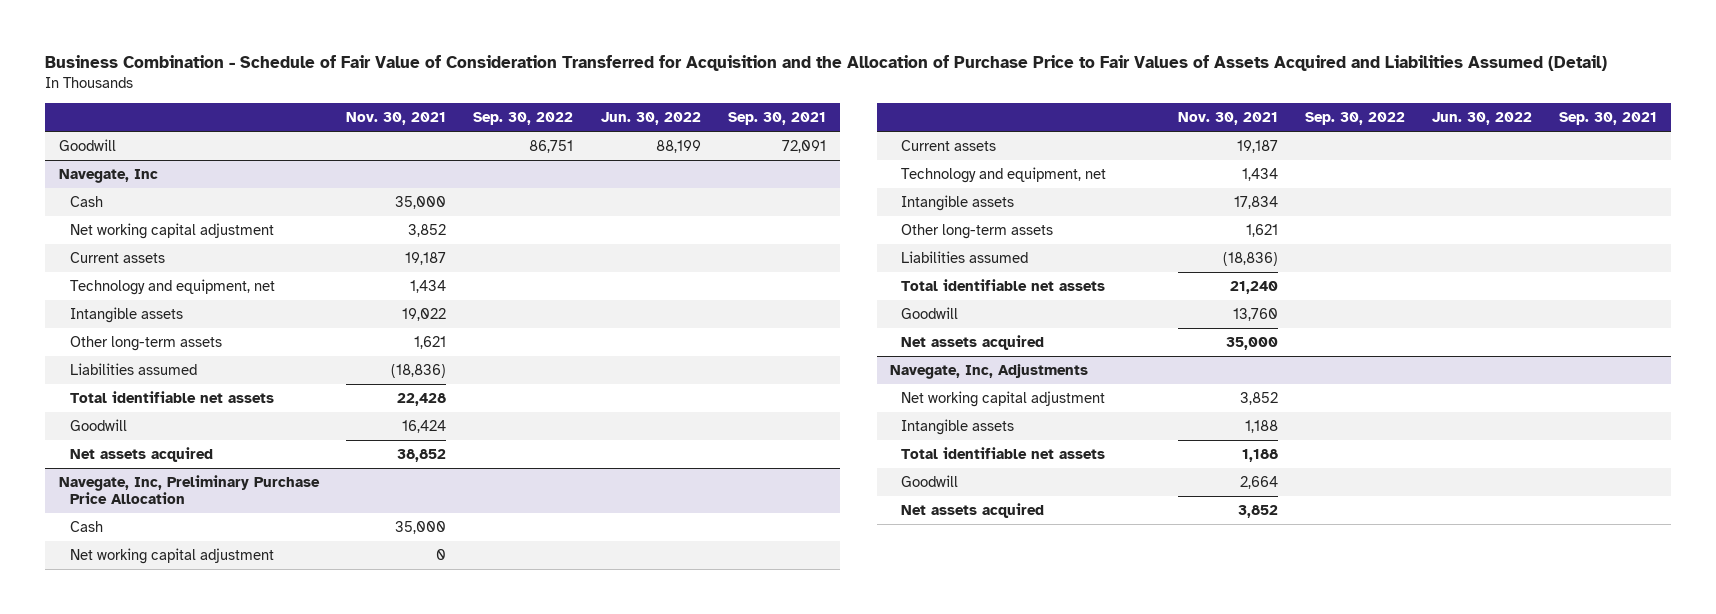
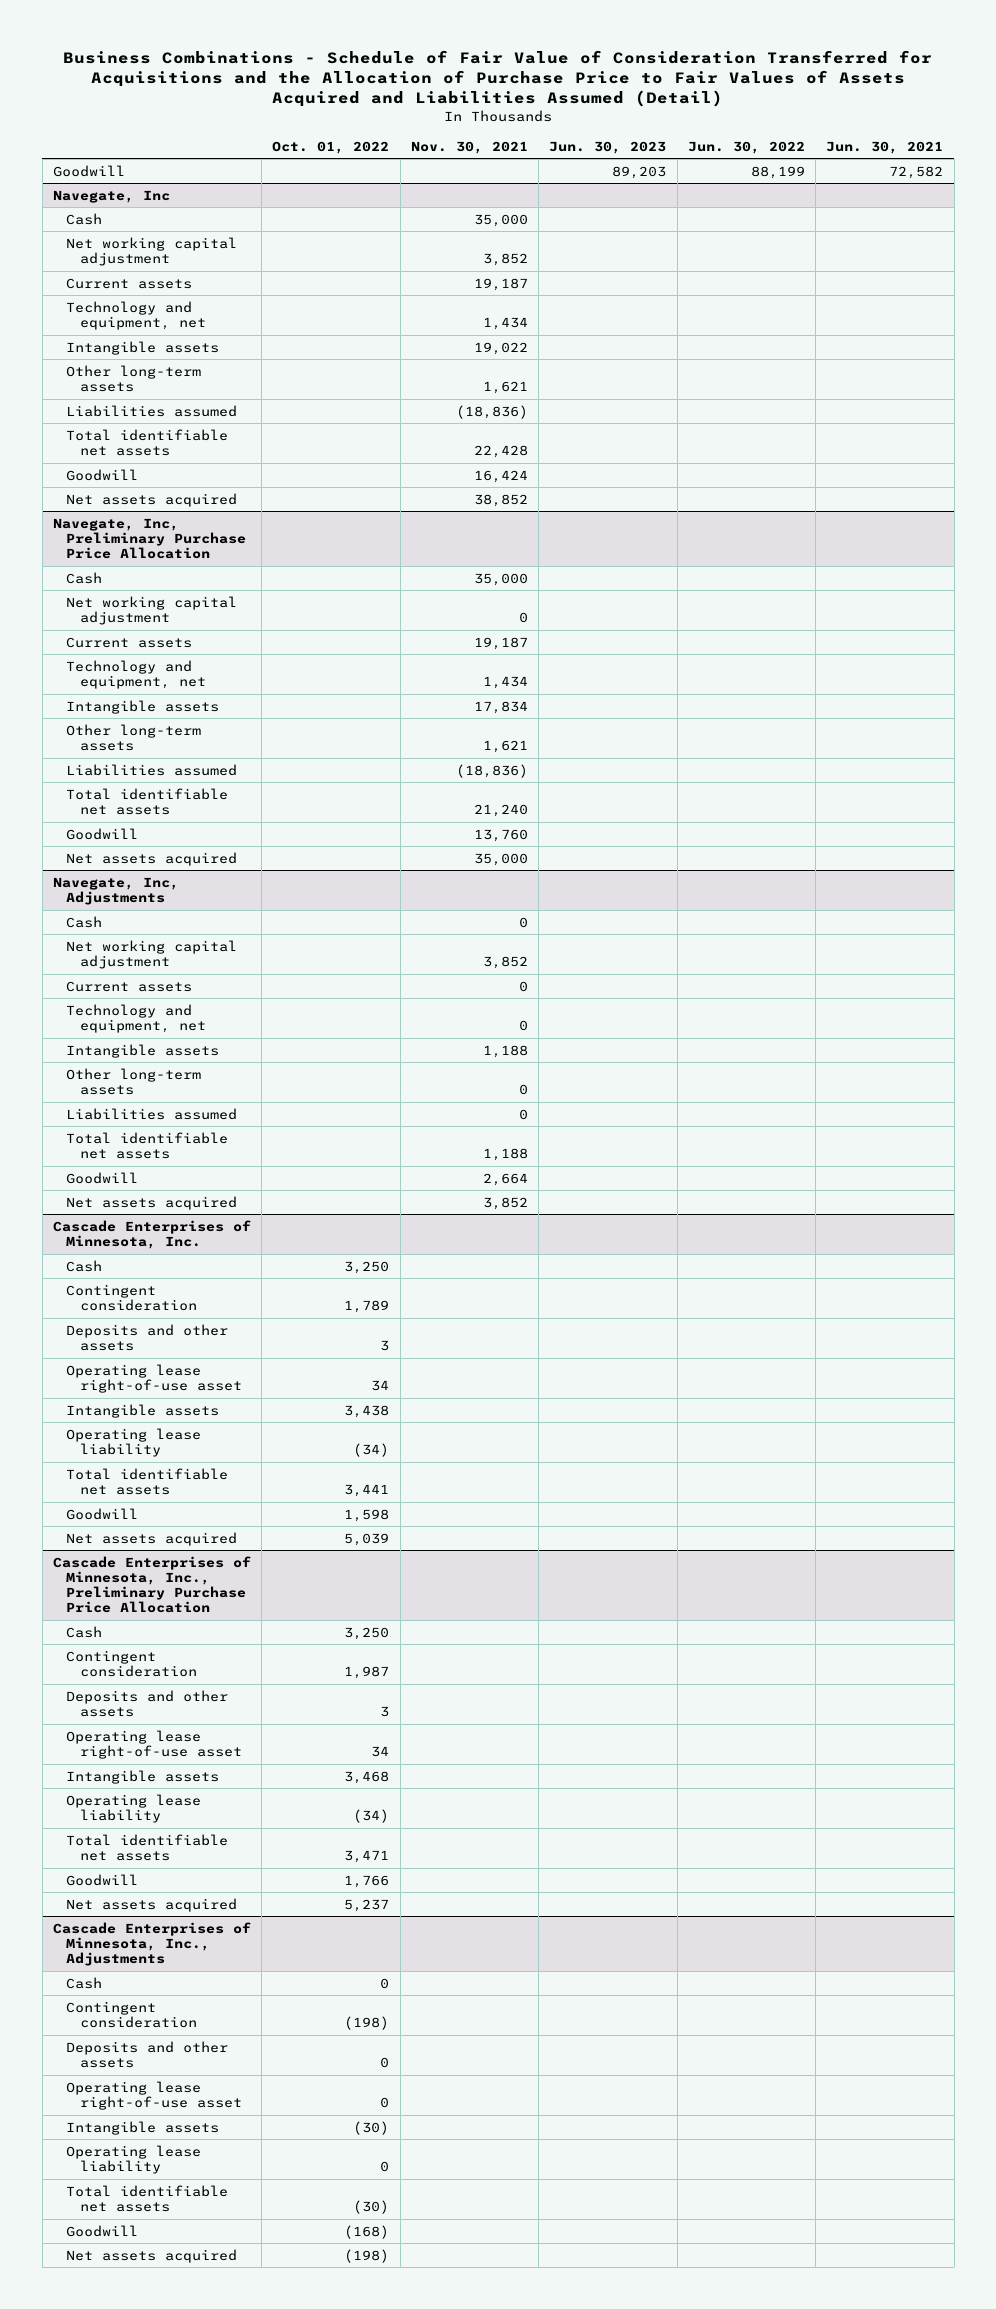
[45,55,1608,72] Business Combination - Schedule of Fair Value of Consideration Transferred for Acquisition and the Allocation of Purchase Price to Fair Values of Assets Acquired and Liabilities Assumed (Detail) -> [63,49,933,108] Business Combinations - Schedule of Fair Value of Consideration Transferred for Acquisitions and the Allocation of Purchase Price to Fair Values of Assets Acquired and Liabilities Assumed (Detail)
[473,112,574,126] Sep. 30, 2022 -> none
[727,112,826,126] Sep. 30, 2021 -> none
none -> [272,140,390,154] Oct. 01, 2022
none -> [549,140,667,154] Jun. 30, 2023
none -> [826,140,944,154] Jun. 30, 2021
none -> [66,915,103,928] Cash
none -> [66,980,193,992] Current assets
none -> [66,1003,206,1033] Technology and equipment, net
none -> [66,1067,202,1095] Other long-term assets
none -> [66,1107,238,1120] Liabilities assumed
none -> [52,1219,251,1249] Cascade Enterprises of Minnesota, Inc.
none -> [66,1259,103,1272] Cash
none -> [66,1283,197,1311] Contingent consideration
none -> [66,1323,229,1351] Deposits and other assets
none -> [66,1363,242,1393] Operating lease right-of-use asset
none -> [66,1403,220,1418] Intangible assets
none -> [66,1427,202,1457] Operating lease liability
none -> [66,1467,229,1495] Total identifiable net assets
none -> [66,1507,139,1520] Goodwill
none -> [66,1531,238,1546] Net assets acquired
none -> [52,1555,251,1614] Cascade Enterprises of Minnesota, Inc., Preliminary Purchase Price Allocation
none -> [66,1625,103,1638] Cash
none -> [66,1649,197,1677] Contingent consideration
none -> [66,1689,229,1717] Deposits and other assets
none -> [66,1729,242,1759] Operating lease right-of-use asset
none -> [66,1769,220,1784] Intangible assets
none -> [66,1793,202,1823] Operating lease liability
none -> [66,1833,229,1861] Total identifiable net assets
none -> [66,1873,139,1886] Goodwill
none -> [66,1897,238,1912] Net assets acquired
none -> [52,1921,251,1967] Cascade Enterprises of Minnesota, Inc., Adjustments
none -> [66,1976,103,1989] Cash
none -> [66,2000,197,2028] Contingent consideration
none -> [66,2040,229,2068] Deposits and other assets
none -> [66,2080,242,2110] Operating lease right-of-use asset
none -> [66,2120,220,2135] Intangible assets
none -> [66,2144,202,2174] Operating lease liability
none -> [66,2184,229,2212] Total identifiable net assets
none -> [66,2224,139,2237] Goodwill
none -> [66,2248,238,2263] Net assets acquired

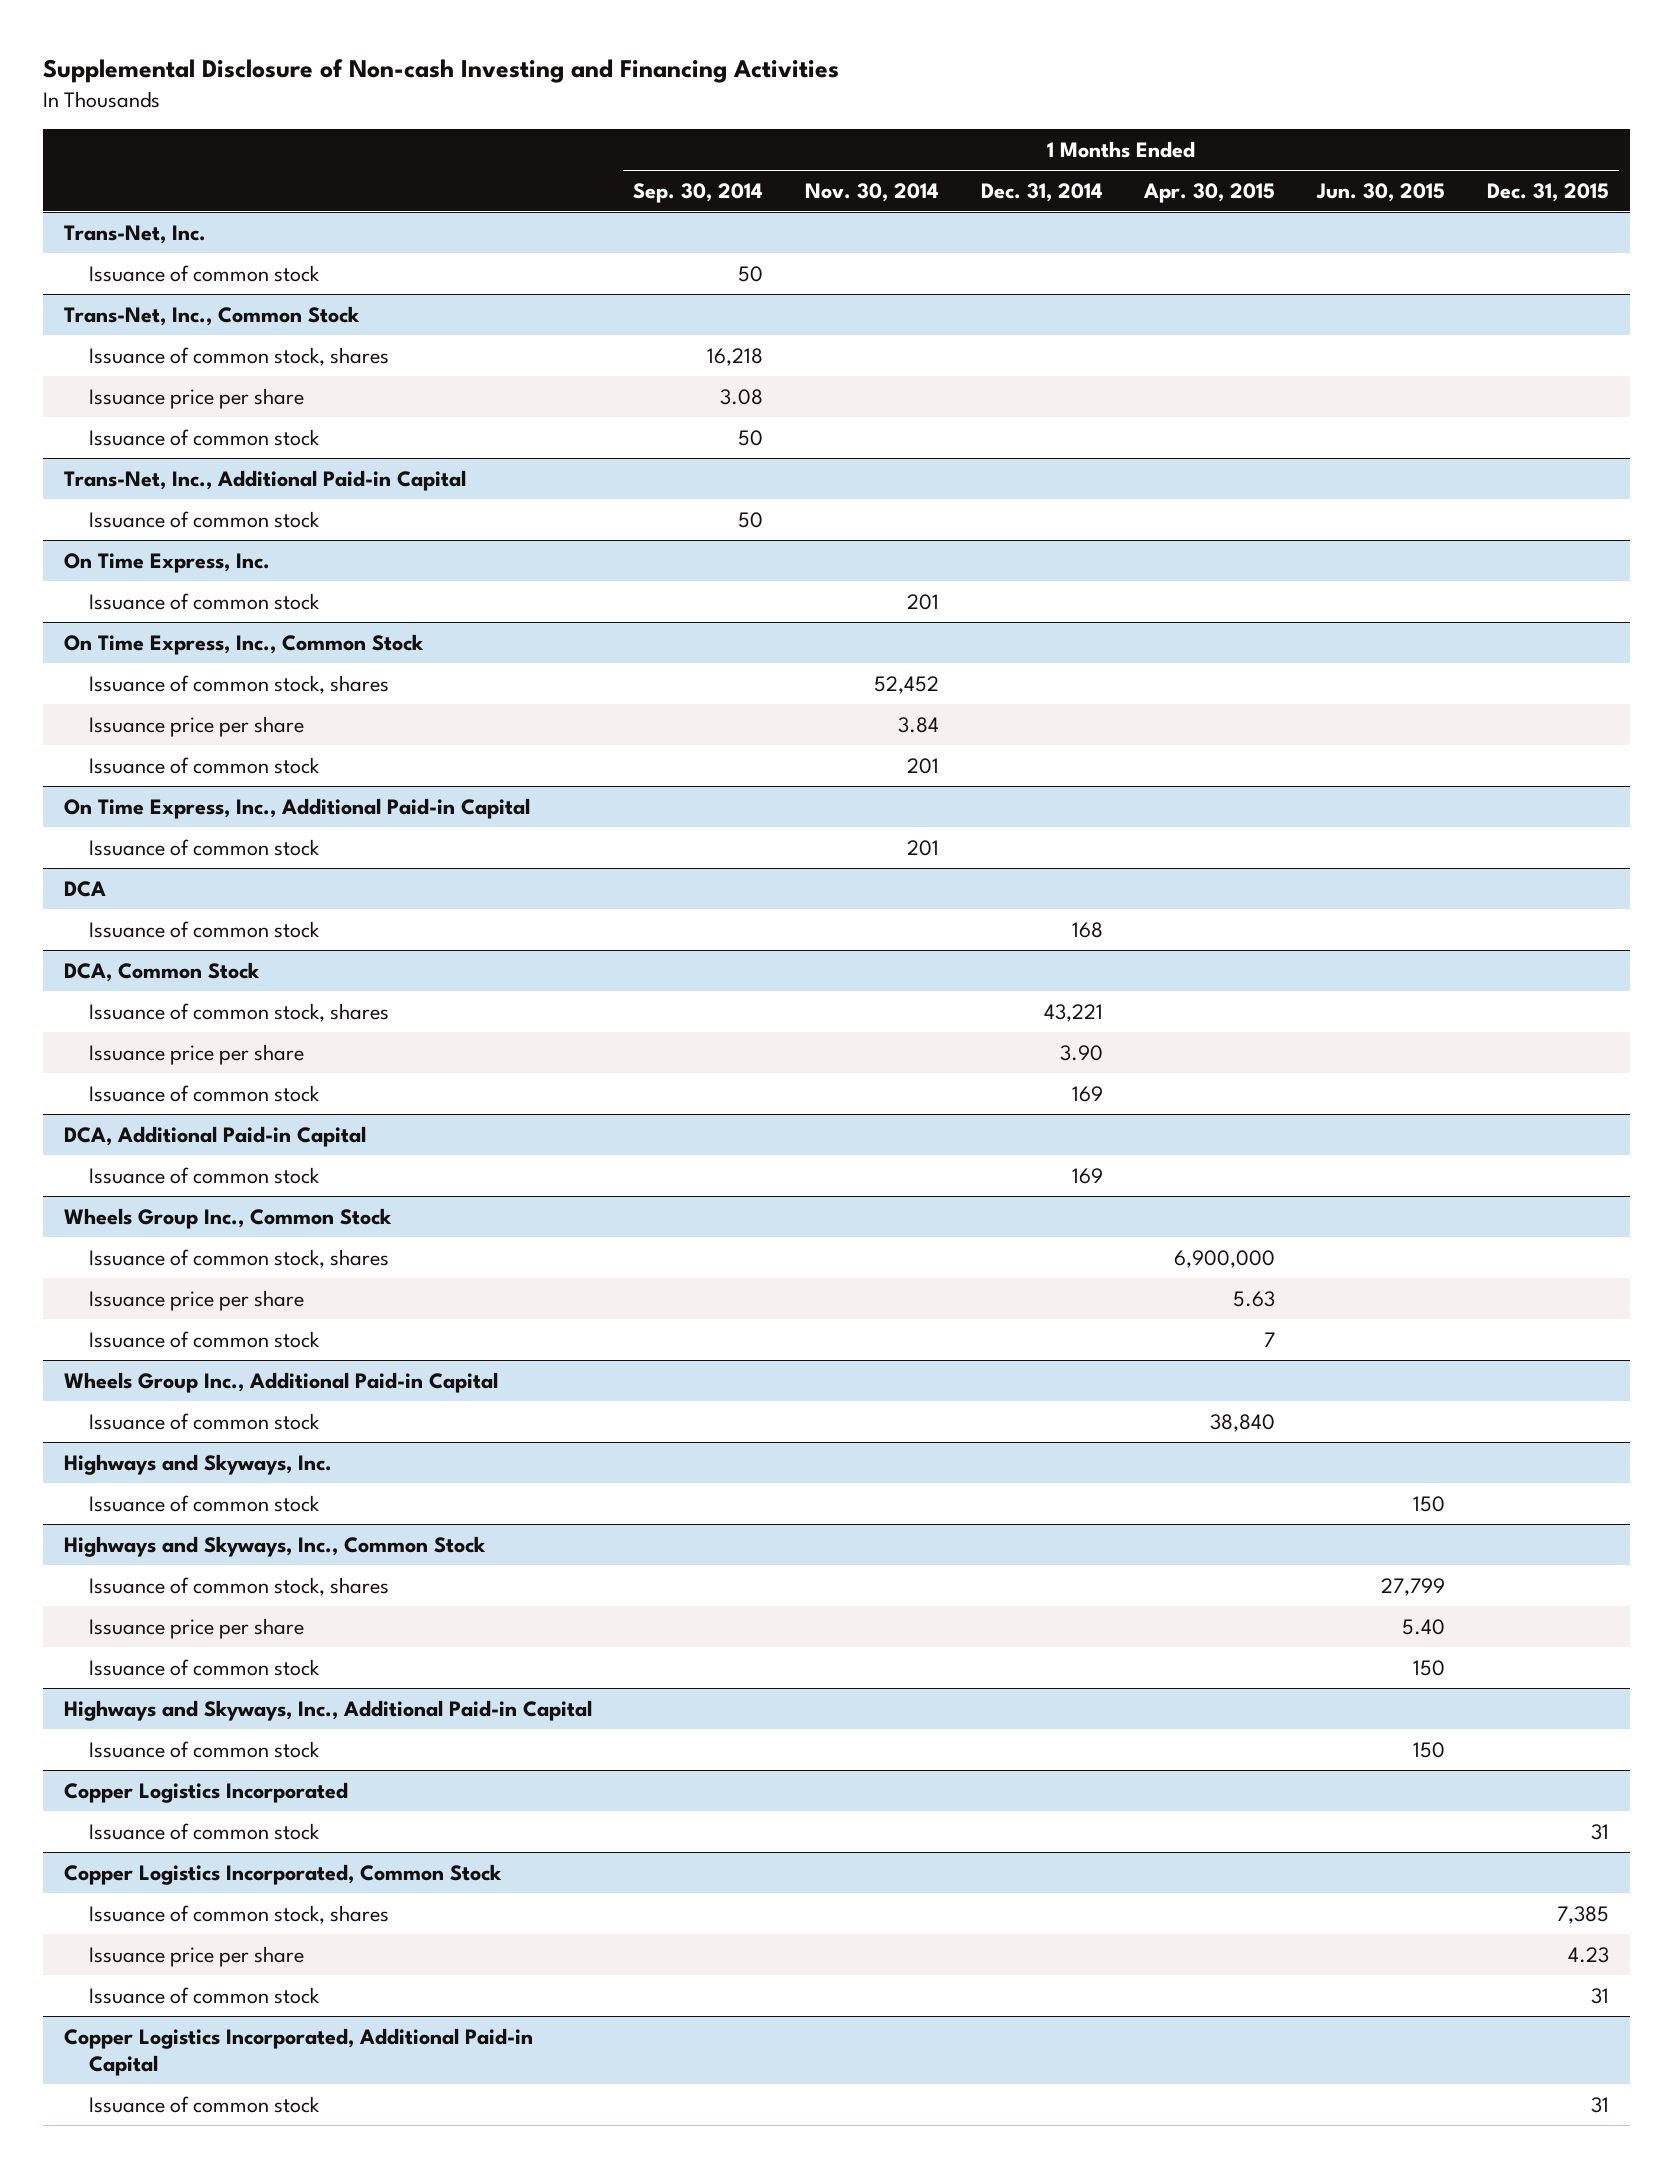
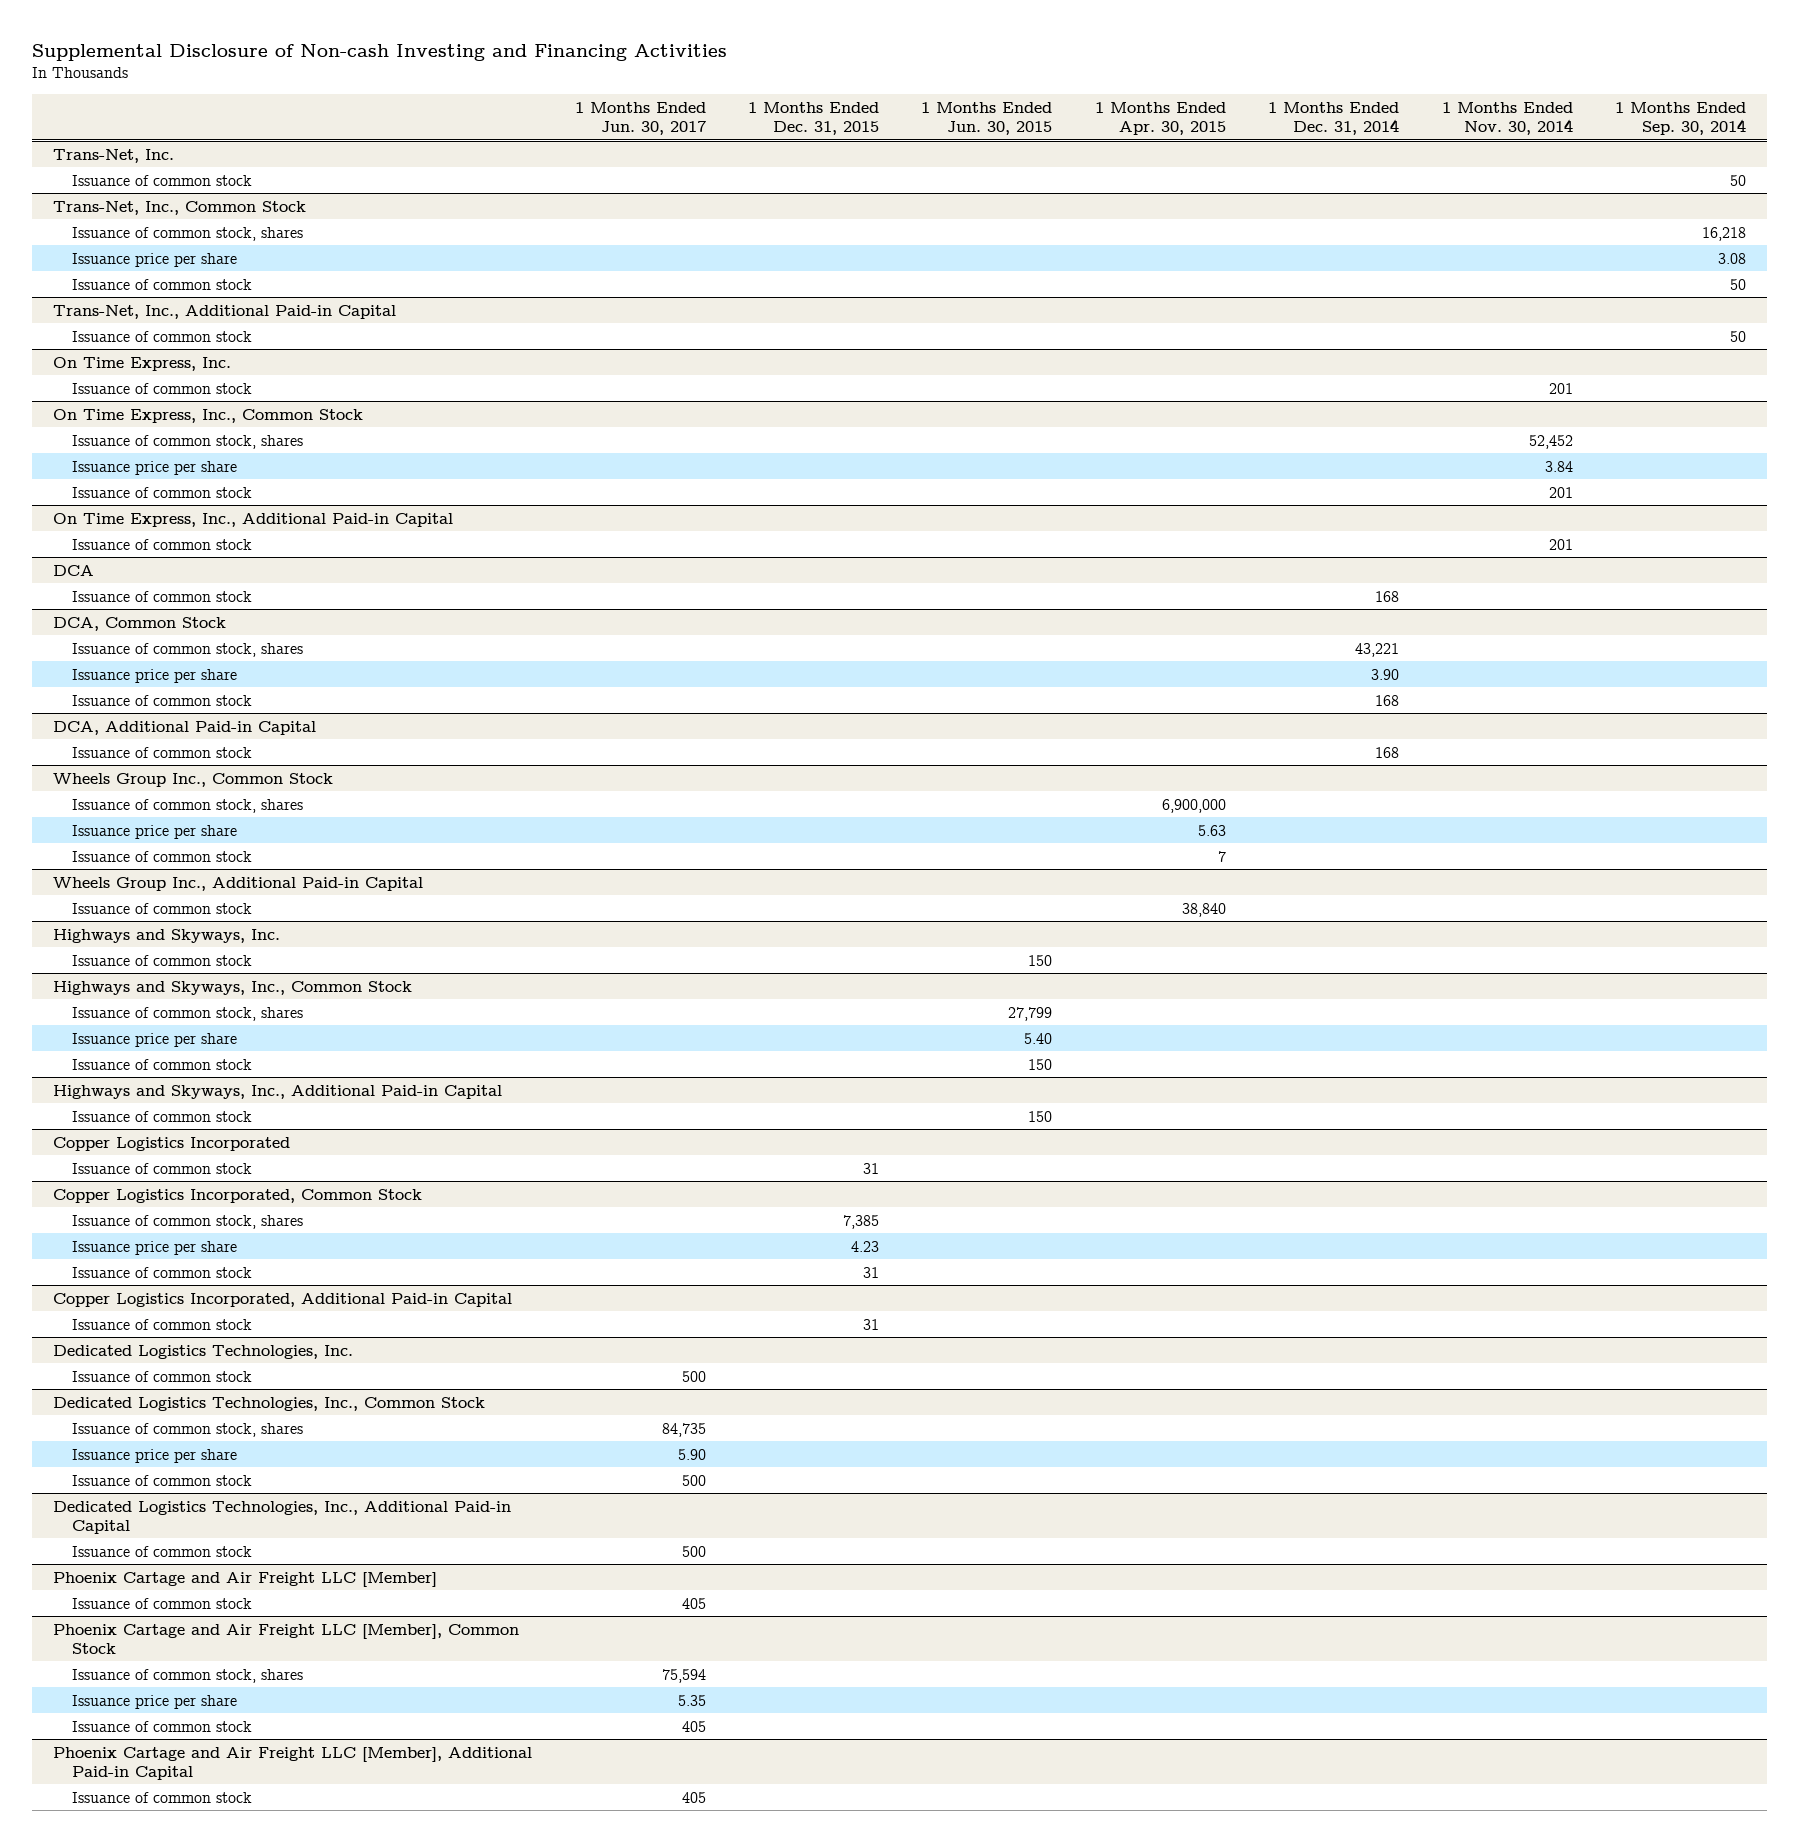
none -> [574,102,706,136] 1 Months Ended Jun. 30, 2017
[1071,1085,1103,1102] 169 -> [1375,694,1400,706] 168
[1071,1167,1103,1184] 169 -> [1375,746,1400,758] 168
none -> [53,1344,354,1359] Dedicated Logistics Technologies, Inc.
none -> [71,1370,252,1382] Issuance of common stock
none -> [53,1396,486,1411] Dedicated Logistics Technologies, Inc., Common Stock
none -> [71,1422,303,1437] Issuance of common stock, shares
none -> [71,1448,237,1463] Issuance price per share
none -> [71,1474,252,1486] Issuance of common stock
none -> [53,1500,512,1534] Dedicated Logistics Technologies, Inc., Additional Paid-in Capital
none -> [71,1545,252,1557] Issuance of common stock
none -> [53,1571,438,1587] Phoenix Cartage and Air Freight LLC [Member]
none -> [71,1597,252,1609] Issuance of common stock
none -> [53,1623,520,1654] Phoenix Cartage and Air Freight LLC [Member], Common Stock
none -> [71,1668,303,1683] Issuance of common stock, shares
none -> [71,1694,237,1709] Issuance price per share
none -> [71,1720,252,1732] Issuance of common stock
none -> [53,1746,533,1780] Phoenix Cartage and Air Freight LLC [Member], Additional Paid-in Capital
none -> [71,1791,252,1803] Issuance of common stock

